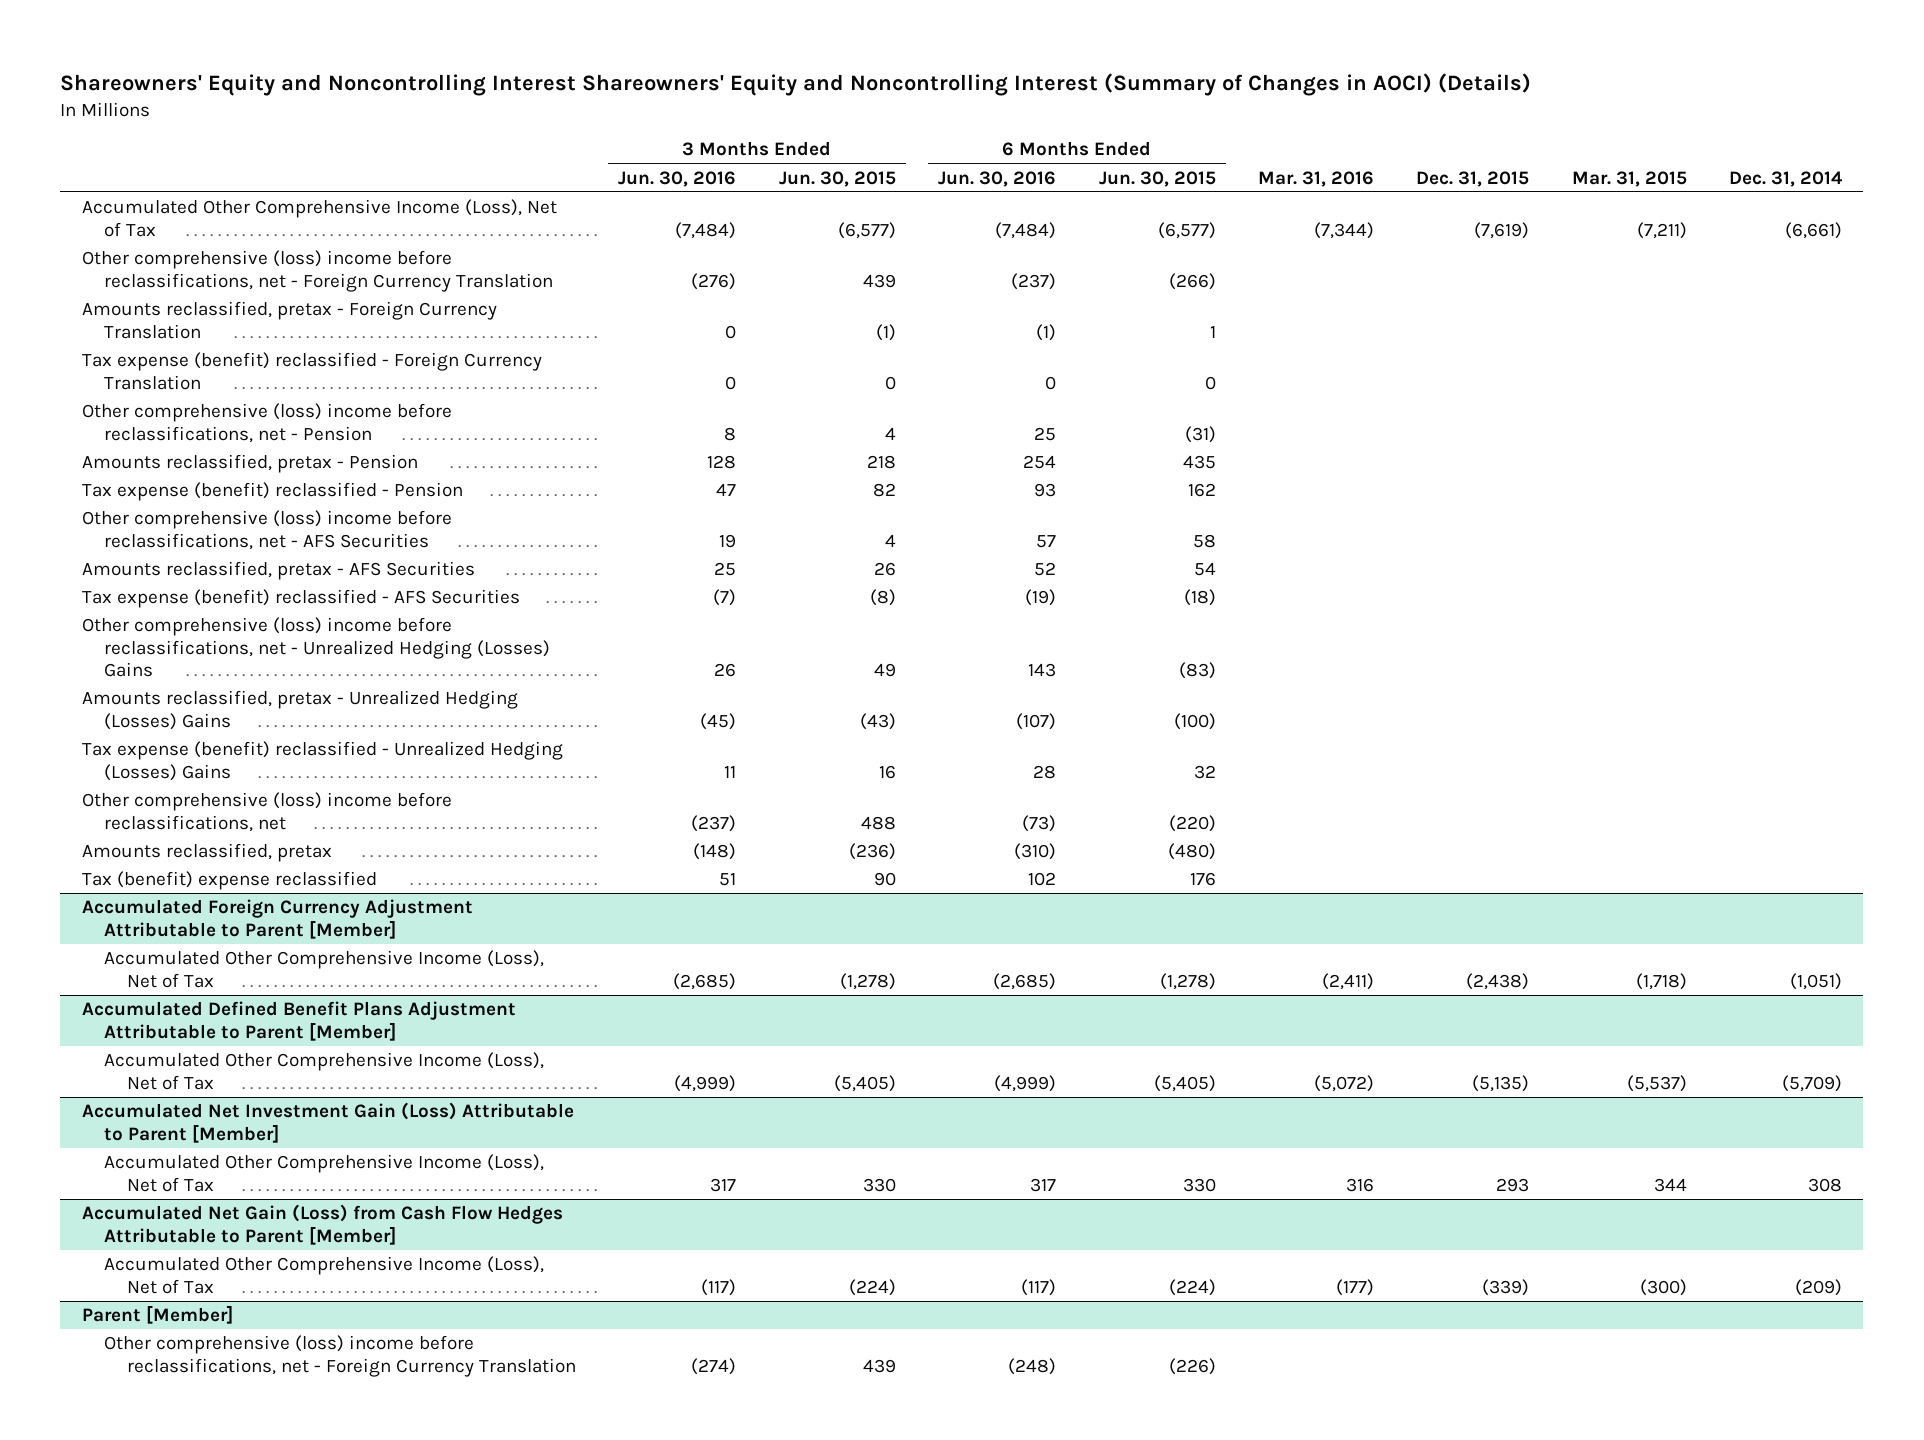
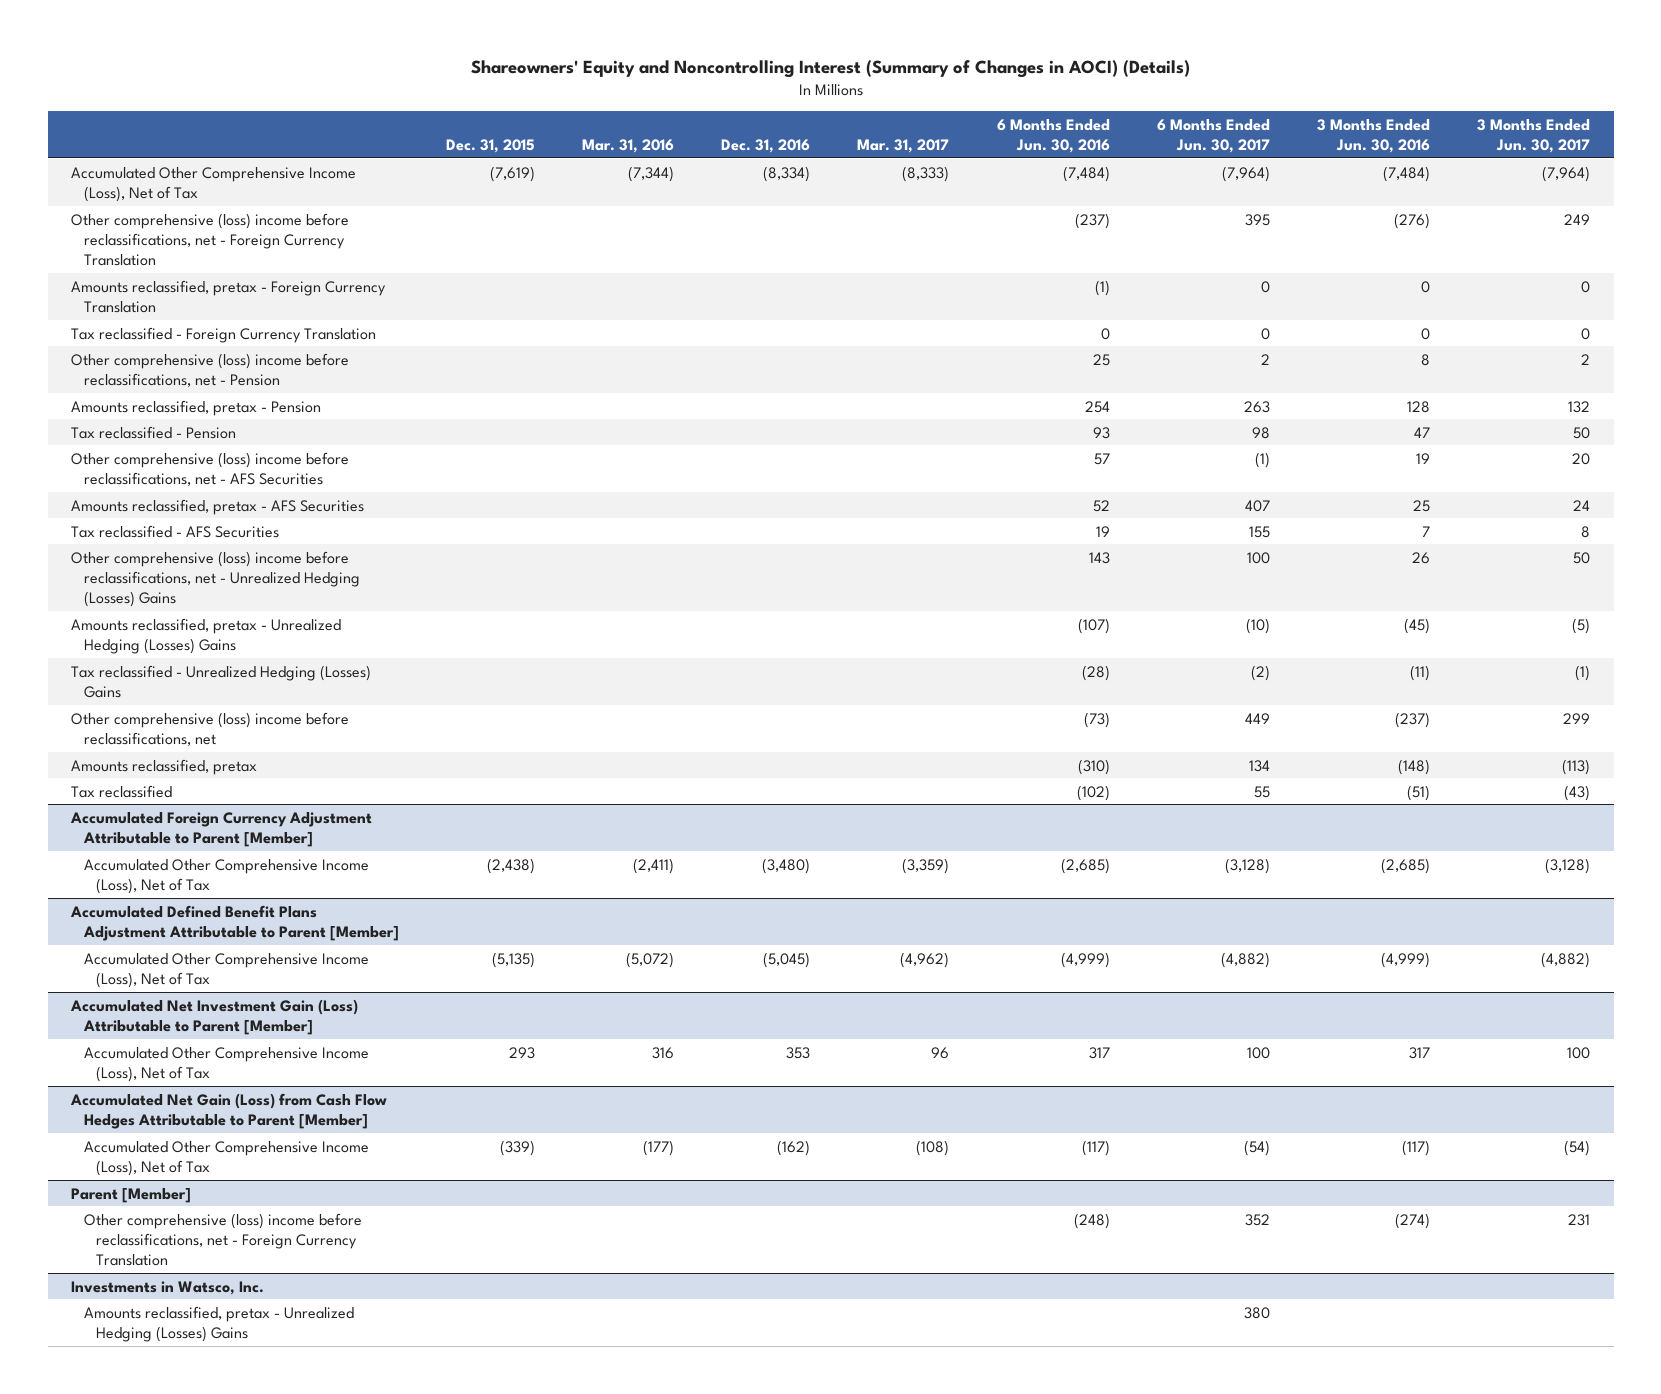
[60,73,1532,97] Shareowners' Equity and Noncontrolling Interest Shareowners' Equity and Noncontrolling Interest (Summary of Changes in AOCI) (Details) -> [470,59,1190,78] Shareowners' Equity and Noncontrolling Interest (Summary of Changes in AOCI) (Details)
[778,170,896,187] Jun. 30, 2015 -> none
[1098,170,1216,187] Jun. 30, 2015 -> none
[1571,170,1687,187] Mar. 31, 2015 -> none
[1729,170,1844,187] Dec. 31, 2014 -> none
none -> [721,139,811,154] Dec. 31, 2016
none -> [857,139,950,154] Mar. 31, 2017
none -> [1156,118,1270,154] 6 Months Ended Jun. 30, 2017
none -> [1477,118,1591,154] 3 Months Ended Jun. 30, 2017
[81,352,542,390] Tax expense (benefit) reclassified - Foreign Currency Translation -> [71,326,377,343] Tax reclassified - Foreign Currency Translation
[81,482,463,502] Tax expense (benefit) reclassified - Pension -> [71,425,237,439] Tax reclassified - Pension
[81,589,520,609] Tax expense (benefit) reclassified - AFS Securities -> [71,524,280,538] Tax reclassified - AFS Securities
[713,589,737,607] (7) -> [1421,525,1430,537] 7
[1025,589,1057,607] (19) -> [1095,525,1110,537] 19
[81,741,563,781] Tax expense (benefit) reclassified - Unrealized Hedging (Losses) Gains -> [71,664,372,698] Tax reclassified - Unrealized Hedging (Losses) Gains
[724,765,737,778] 11 -> [1409,664,1430,681] (11)
[1033,764,1057,779] 28 -> [1081,664,1110,681] (28)
[81,871,377,891] Tax (benefit) expense reclassified -> [71,784,173,798] Tax reclassified
[719,873,737,887] 51 -> [1406,784,1430,801] (51)
[1028,872,1057,887] 102 -> [1076,784,1110,801] (102)
none -> [71,1280,265,1295] Investments in Watsco, Inc.
none -> [83,1305,354,1342] Amounts reclassified, pretax - Unrealized Hedging (Losses) Gains

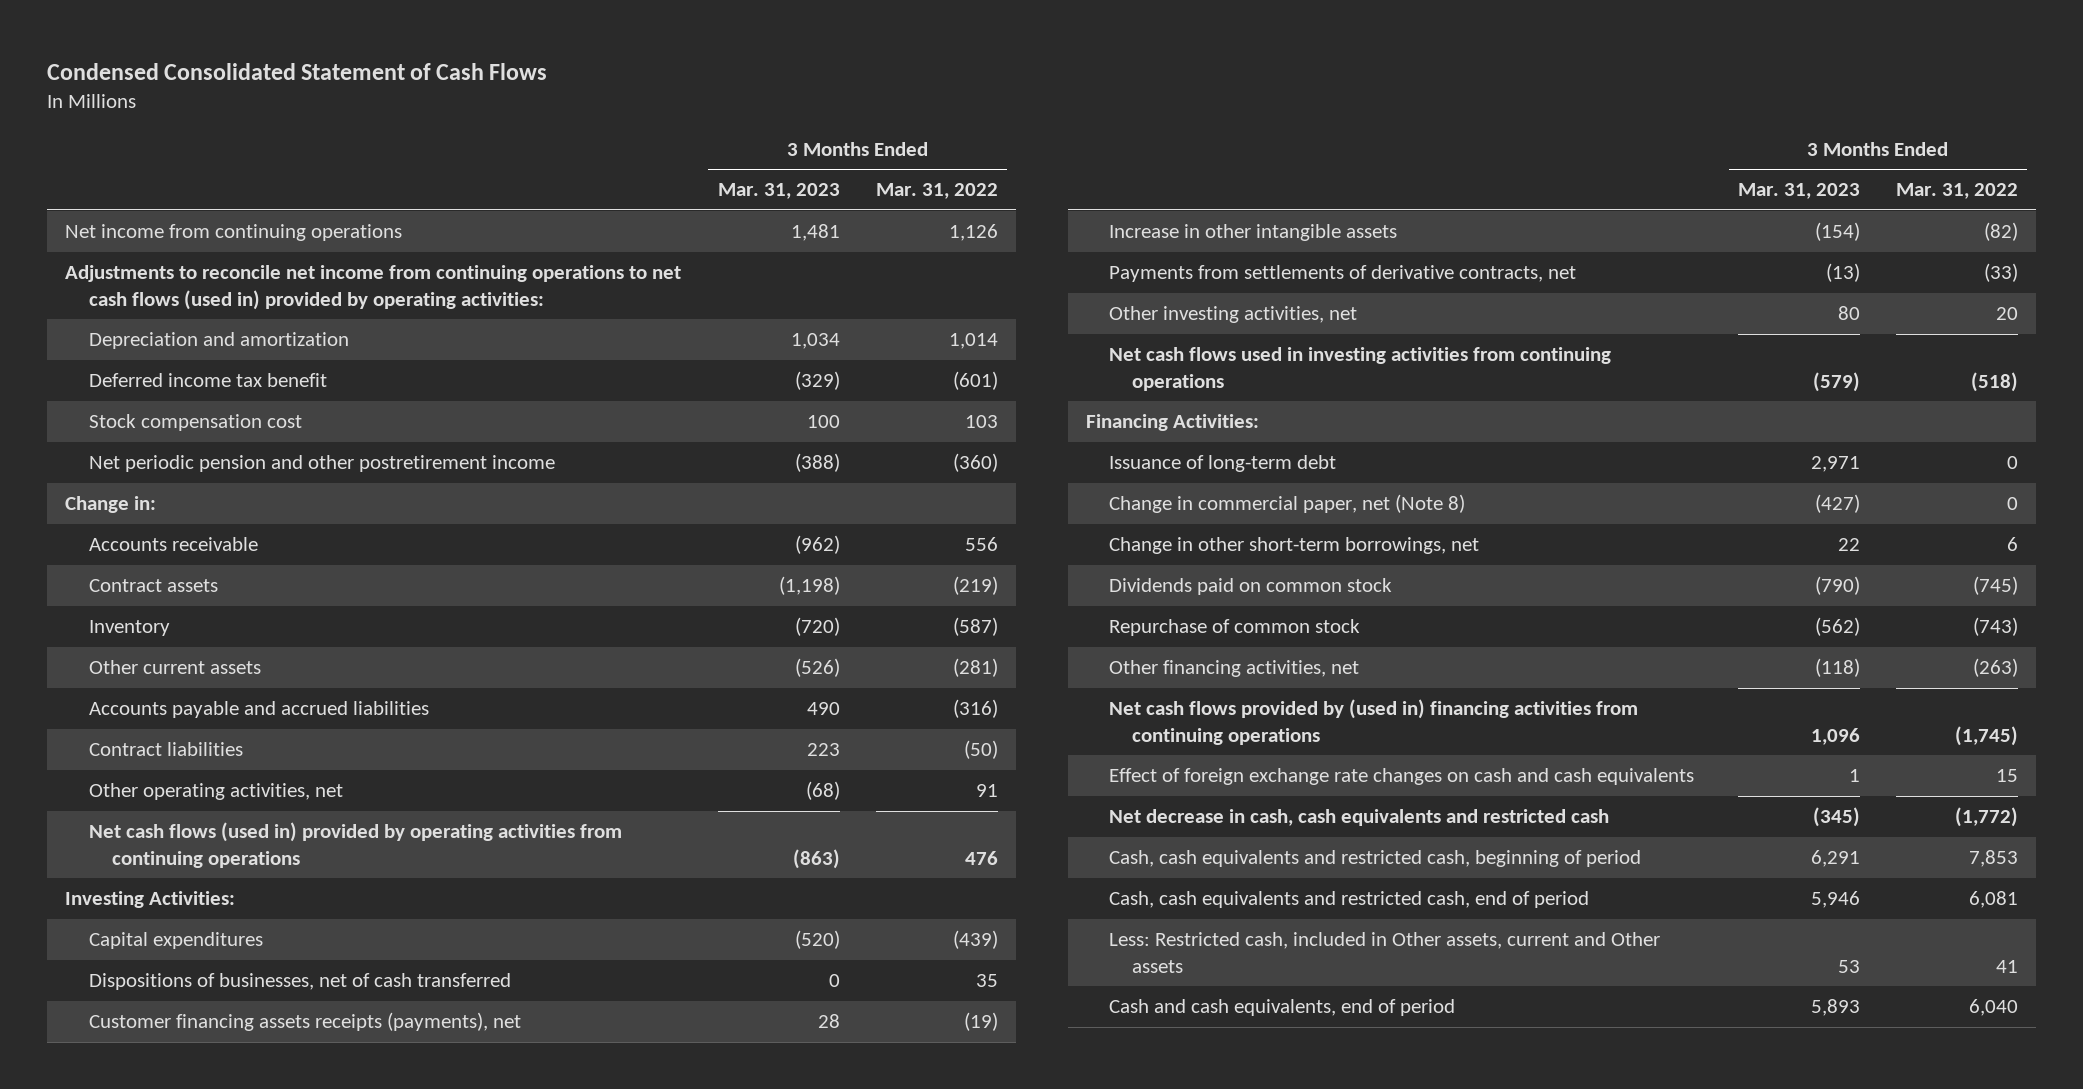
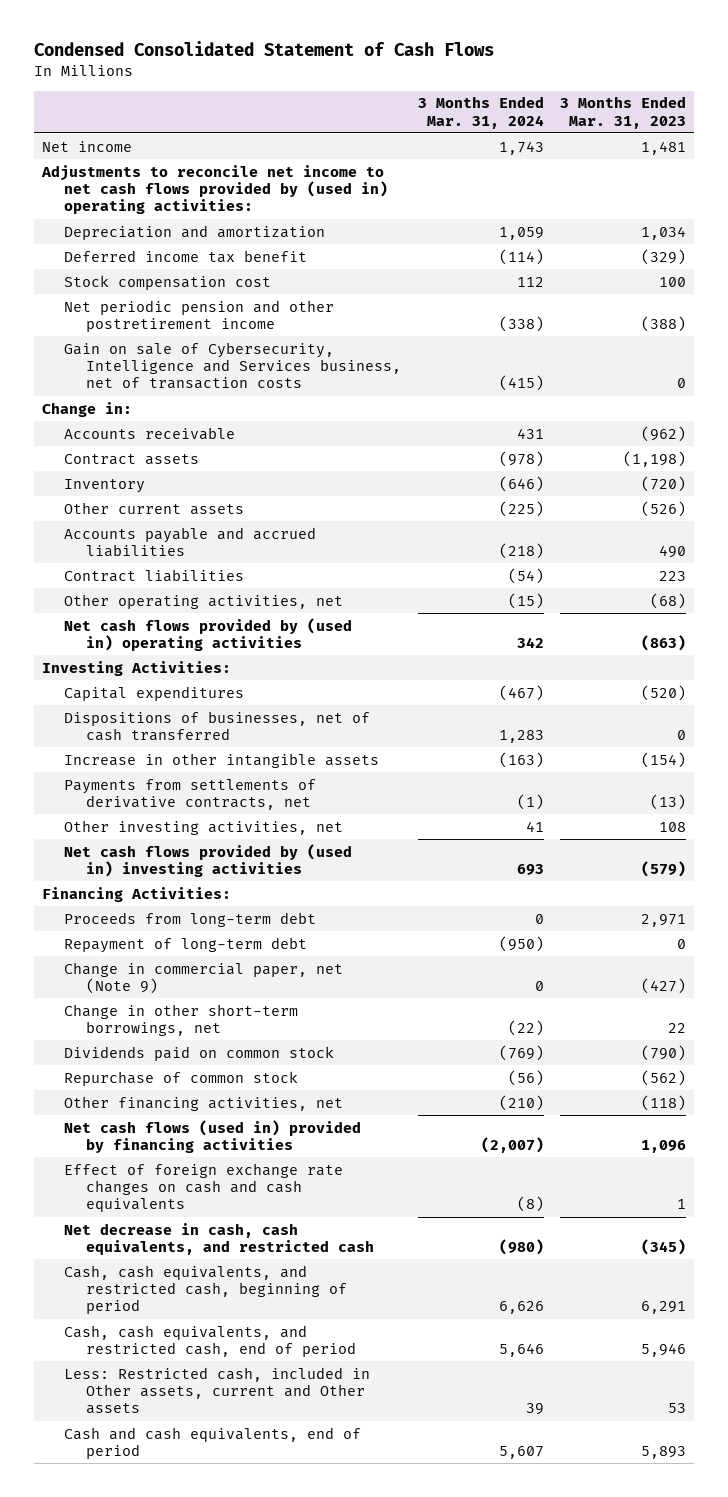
[875,183,998,200] Mar. 31, 2022 -> none
none -> [417,96,544,129] 3 Months Ended Mar. 31, 2024
[65,224,403,242] Net income from continuing operations -> [41,140,132,152] Net income
[65,265,682,310] Adjustments to reconcile net income from continuing operations to net cash flows (used in) provided by operating activities: -> [40,164,389,215] Adjustments to reconcile net income to net cash flows provided by (used in) operating activities:
none -> [64,341,402,390] Gain on sale of Cybersecurity, Intelligence and Services business, net of transaction costs
[88,822,622,868] Net cash flows (used in) provided by operating activities from continuing operations -> [64,617,353,651] Net cash flows provided by (used in) operating activities
[88,1012,521,1032] Customer financing assets receipts (payments), net -> none
[1837,306,1860,321] 80 -> [659,821,687,832] 108
[1108,347,1611,391] Net cash flows used in investing activities from continuing operations -> [64,843,353,877] Net cash flows provided by (used in) investing activities
[1108,455,1336,473] Issuance of long-term debt -> [64,911,317,927] Proceeds from long-term debt
none -> [64,936,308,953] Repayment of long-term debt
[1108,494,1465,514] Change in commercial paper, net (Note 8) -> [64,961,344,994] Change in commercial paper, net (Note 9)
[1108,699,1638,745] Net cash flows provided by (used in) financing activities from continuing operations -> [64,1119,362,1153] Net cash flows (used in) provided by financing activities
[1108,809,1609,827] Net decrease in cash, cash equivalents and restricted cash -> [64,1222,375,1255] Net decrease in cash, cash equivalents, and restricted cash
[1108,850,1641,868] Cash, cash equivalents and restricted cash, beginning of period -> [64,1264,348,1315] Cash, cash equivalents, and restricted cash, beginning of period
[1108,891,1589,909] Cash, cash equivalents and restricted cash, end of period -> [64,1324,357,1357] Cash, cash equivalents, and restricted cash, end of period

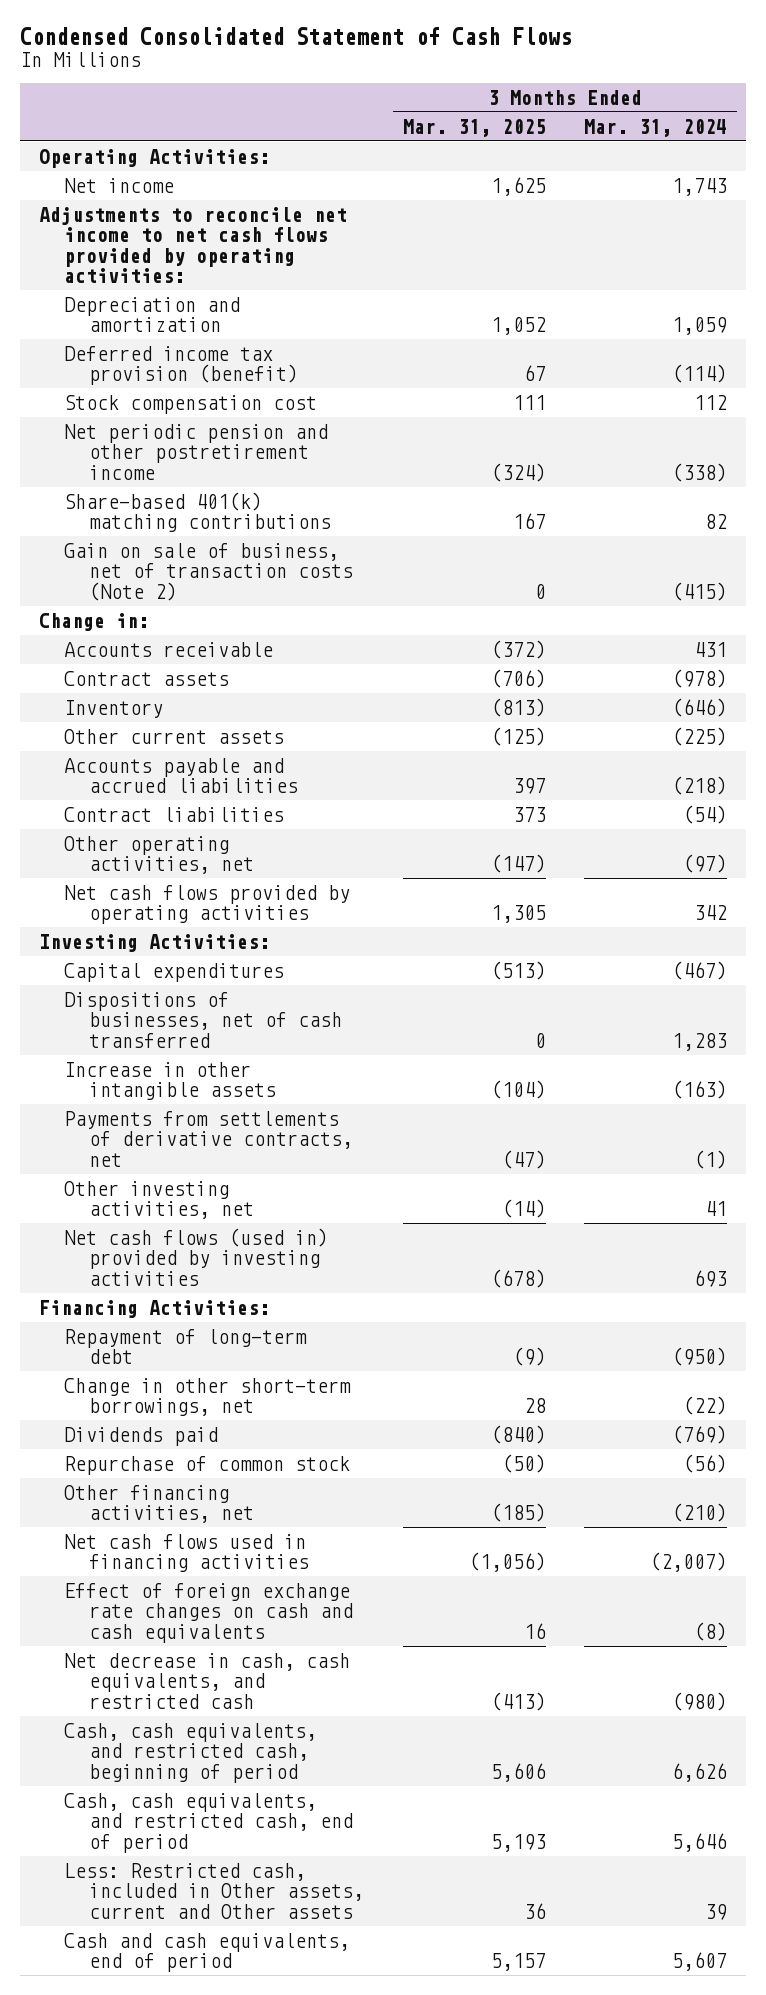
[560,96,687,129] 3 Months Ended Mar. 31, 2023 -> none
none -> [402,118,546,137] Mar. 31, 2025
none -> [39,148,271,168] Operating Activities:
[40,164,389,215] Adjustments to reconcile net income to net cash flows provided by (used in) operating activities: -> [39,206,348,283] Adjustments to reconcile net income to net cash flows provided by operating activities:
[64,249,308,263] Deferred income tax benefit -> [64,345,299,386] Deferred income tax provision (benefit)
none -> [64,491,332,533] Share-based 401(k) matching contributions
[64,341,402,390] Gain on sale of Cybersecurity, Intelligence and Services business, net of transaction costs -> [64,542,354,601] Gain on sale of business, net of transaction costs (Note 2)
[507,592,544,609] (15) -> [683,854,728,874] (97)
[64,617,353,651] Net cash flows provided by (used in) operating activities -> [64,884,351,925] Net cash flows provided by operating activities
[64,843,353,877] Net cash flows provided by (used in) investing activities -> [64,1227,329,1286] Net cash flows (used in) provided by investing activities
[64,911,317,927] Proceeds from long-term debt -> none
[64,961,344,994] Change in commercial paper, net (Note 9) -> none
[64,1045,335,1061] Dividends paid on common stock -> [64,1426,219,1446] Dividends paid
[64,1119,362,1153] Net cash flows (used in) provided by financing activities -> [64,1533,310,1573] Net cash flows used in financing activities

